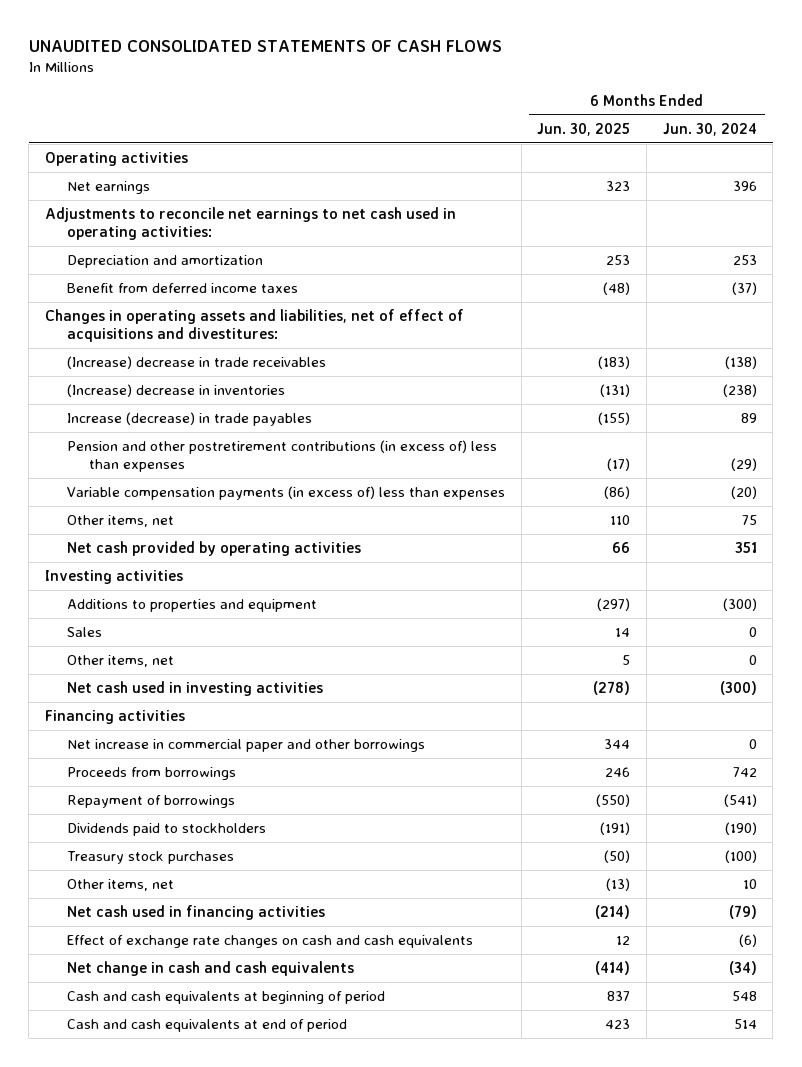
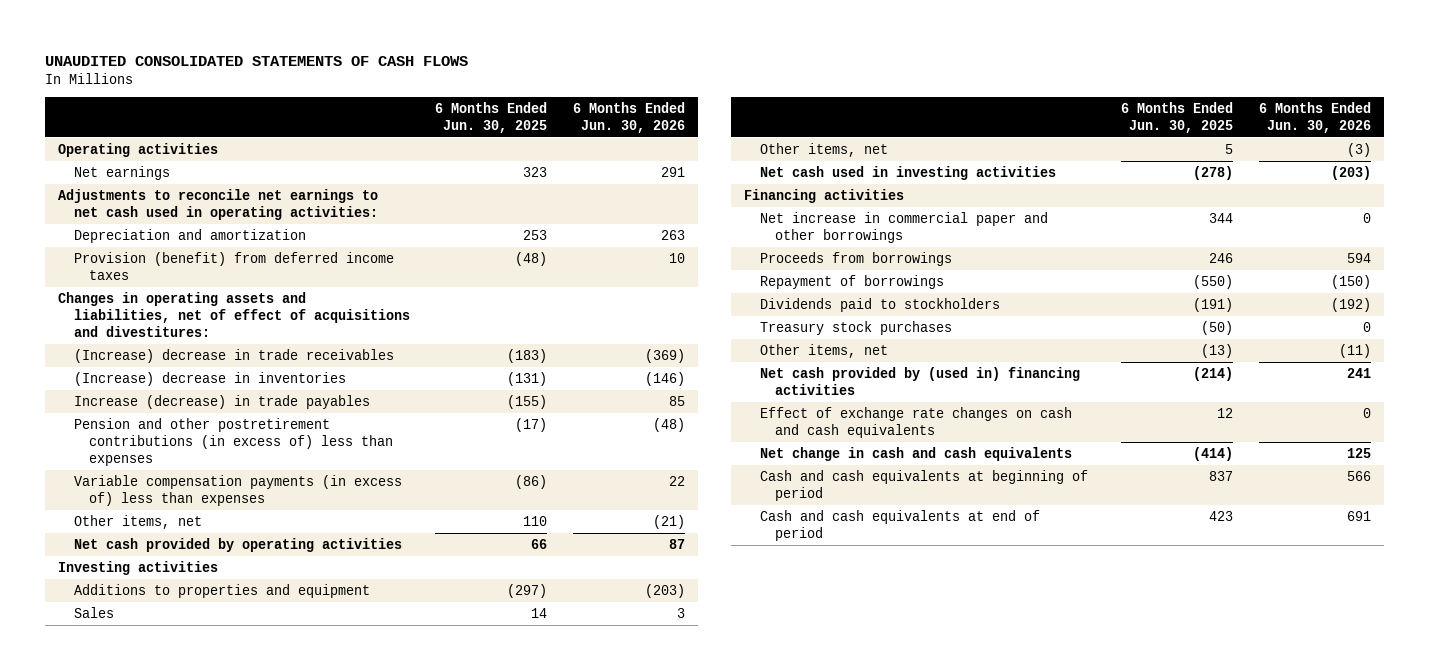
[662,122,757,136] Jun. 30, 2024 -> none
none -> [572,101,685,133] 6 Months Ended Jun. 30, 2026
[67,283,299,294] Benefit from deferred income taxes -> [73,251,394,280] Provision (benefit) from deferred income taxes
[67,905,326,921] Net cash used in financing activities -> [759,366,1080,395] Net cash provided by (used in) financing activities

